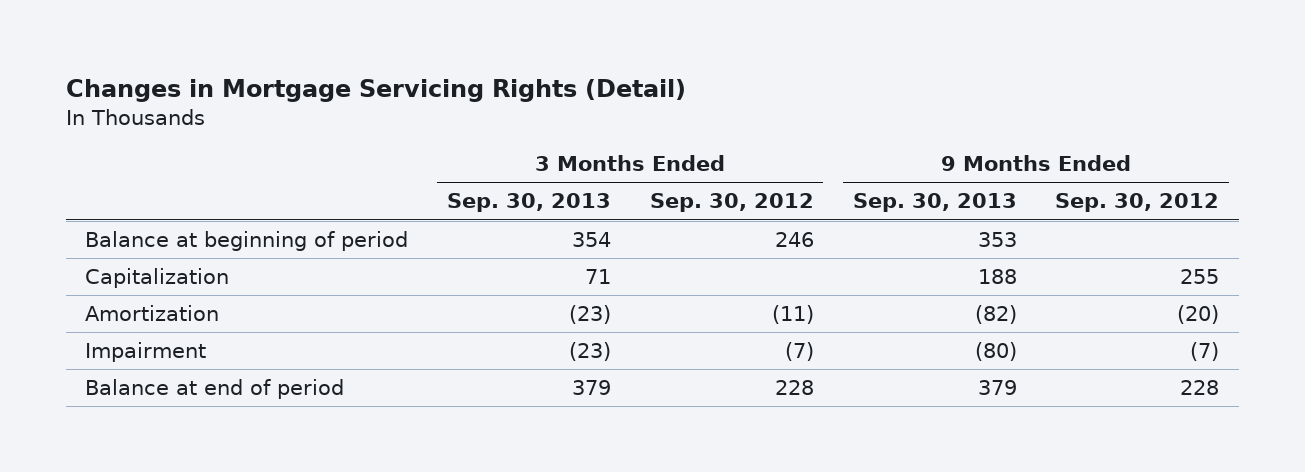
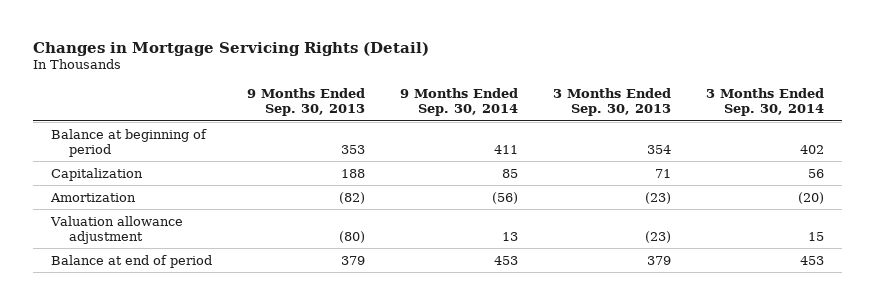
[649,193,814,213] Sep. 30, 2012 -> none
[1055,193,1220,213] Sep. 30, 2012 -> none
none -> [399,88,518,117] 9 Months Ended Sep. 30, 2014
none -> [705,88,824,117] 3 Months Ended Sep. 30, 2014
[85,342,207,363] Impairment -> [49,215,183,244] Valuation allowance adjustment

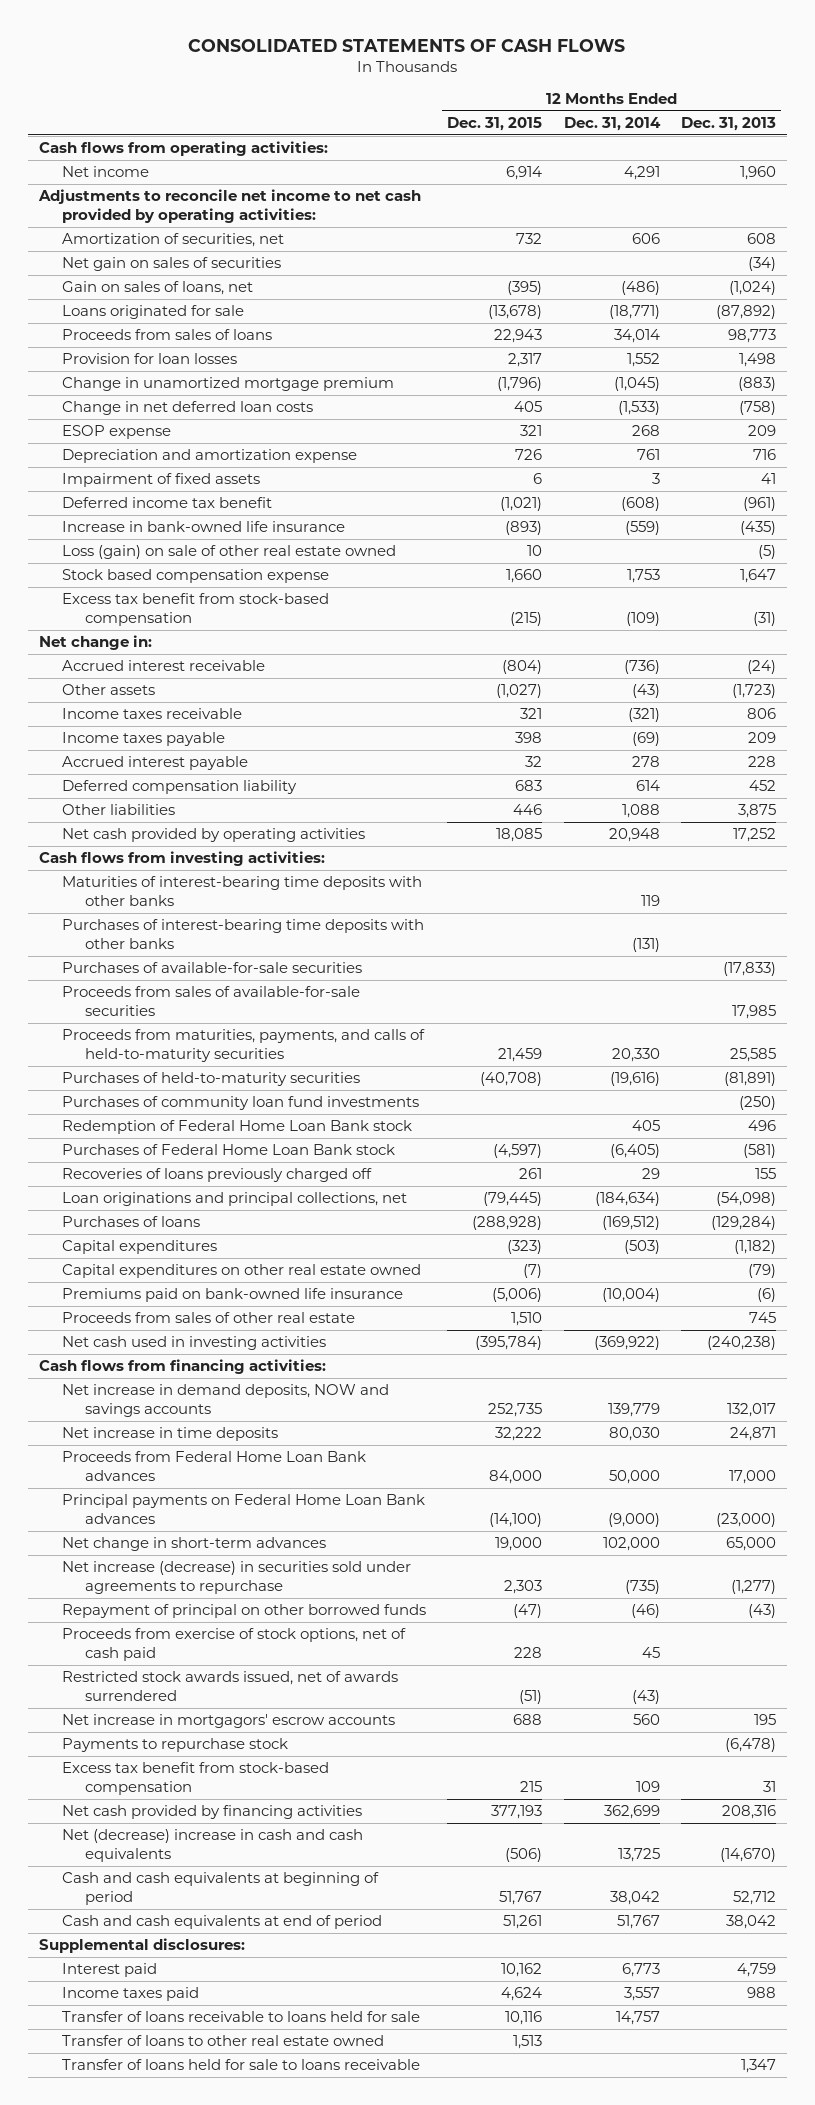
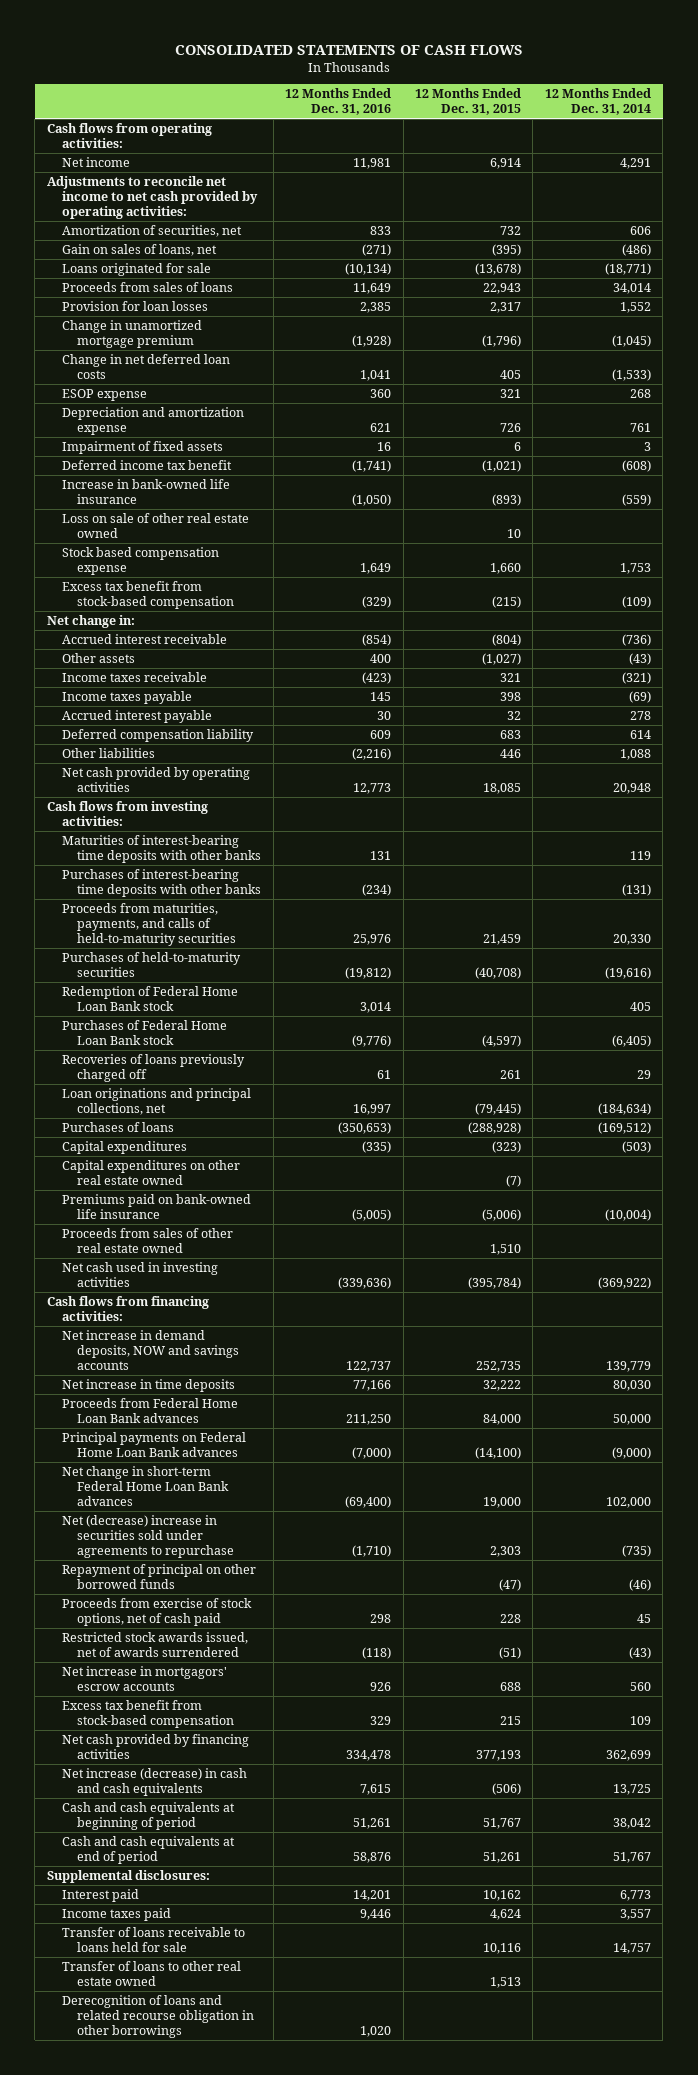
[680,117,776,132] Dec. 31, 2013 -> none
none -> [285,88,392,116] 12 Months Ended Dec. 31, 2016
[61,257,281,272] Net gain on sales of securities -> none
[61,545,396,560] Loss (gain) on sale of other real estate owned -> [62,512,250,538] Loss on sale of other real estate owned
[61,962,362,974] Purchases of available-for-sale securities -> none
[61,986,360,1017] Proceeds from sales of available-for-sale securities -> none
[61,1096,419,1111] Purchases of community loan fund investments -> none
[61,1312,355,1324] Proceeds from sales of other real estate -> [62,1227,234,1253] Proceeds from sales of other real estate owned
[61,1537,326,1552] Net change in short-term advances -> [62,1465,230,1506] Net change in short-term Federal Home Loan Bank advances
[61,1561,411,1595] Net increase (decrease) in securities sold under agreements to repurchase -> [62,1514,235,1558] Net (decrease) increase in securities sold under agreements to repurchase
[61,1738,288,1753] Payments to repurchase stock -> none
[61,1829,363,1863] Net (decrease) increase in cash and cash equivalents -> [62,1767,248,1796] Net increase (decrease) in cash and cash equivalents
[61,2059,420,2071] Transfer of loans held for sale to loans receivable -> none
none -> [62,1994,255,2038] Derecognition of loans and related recourse obligation in other borrowings

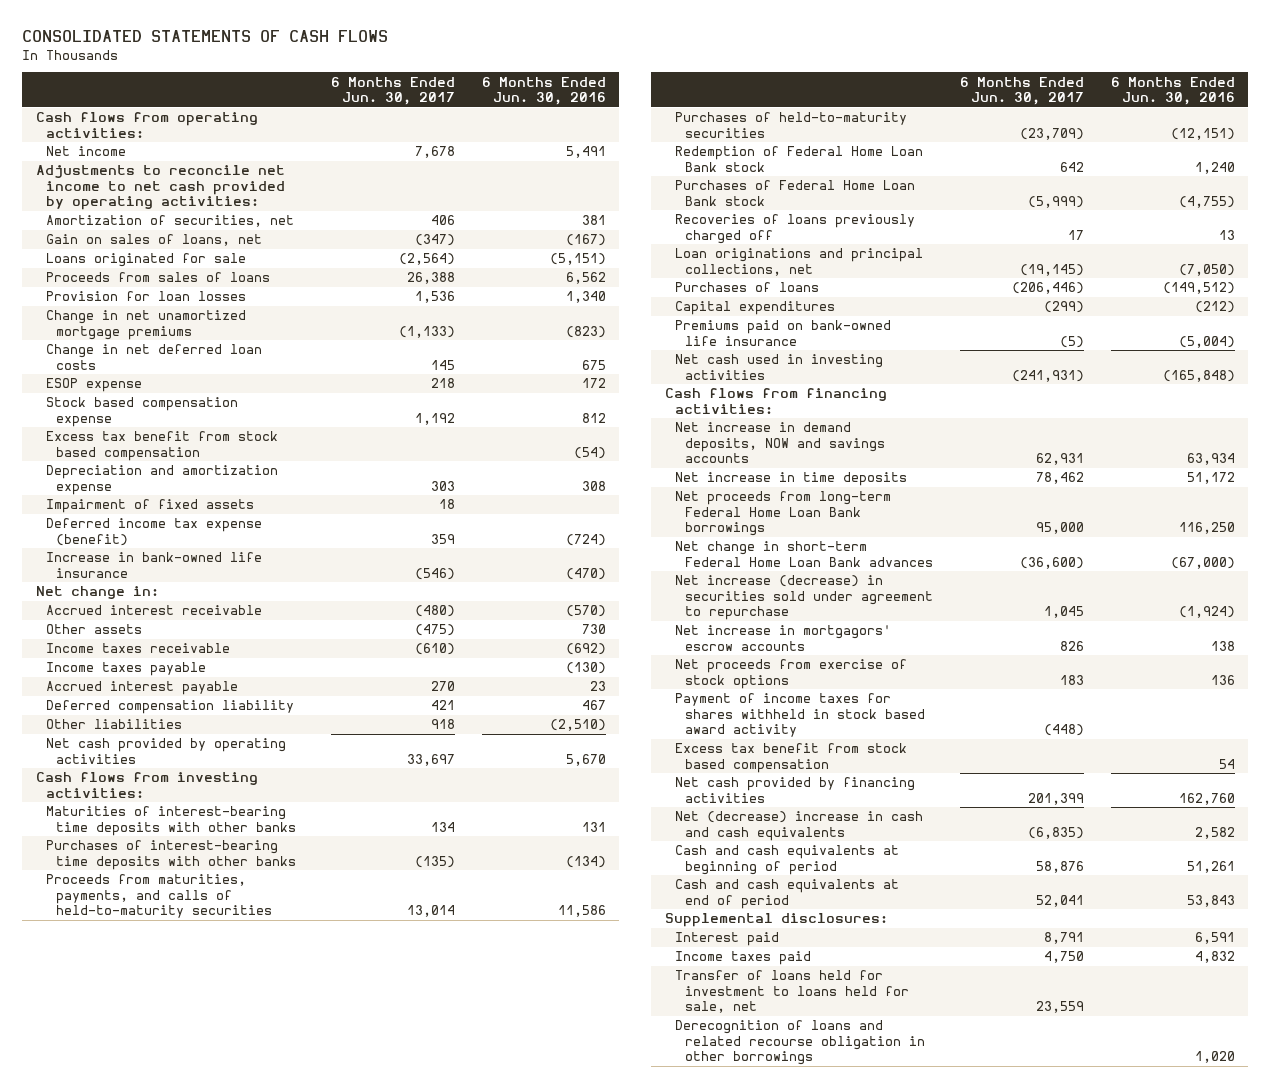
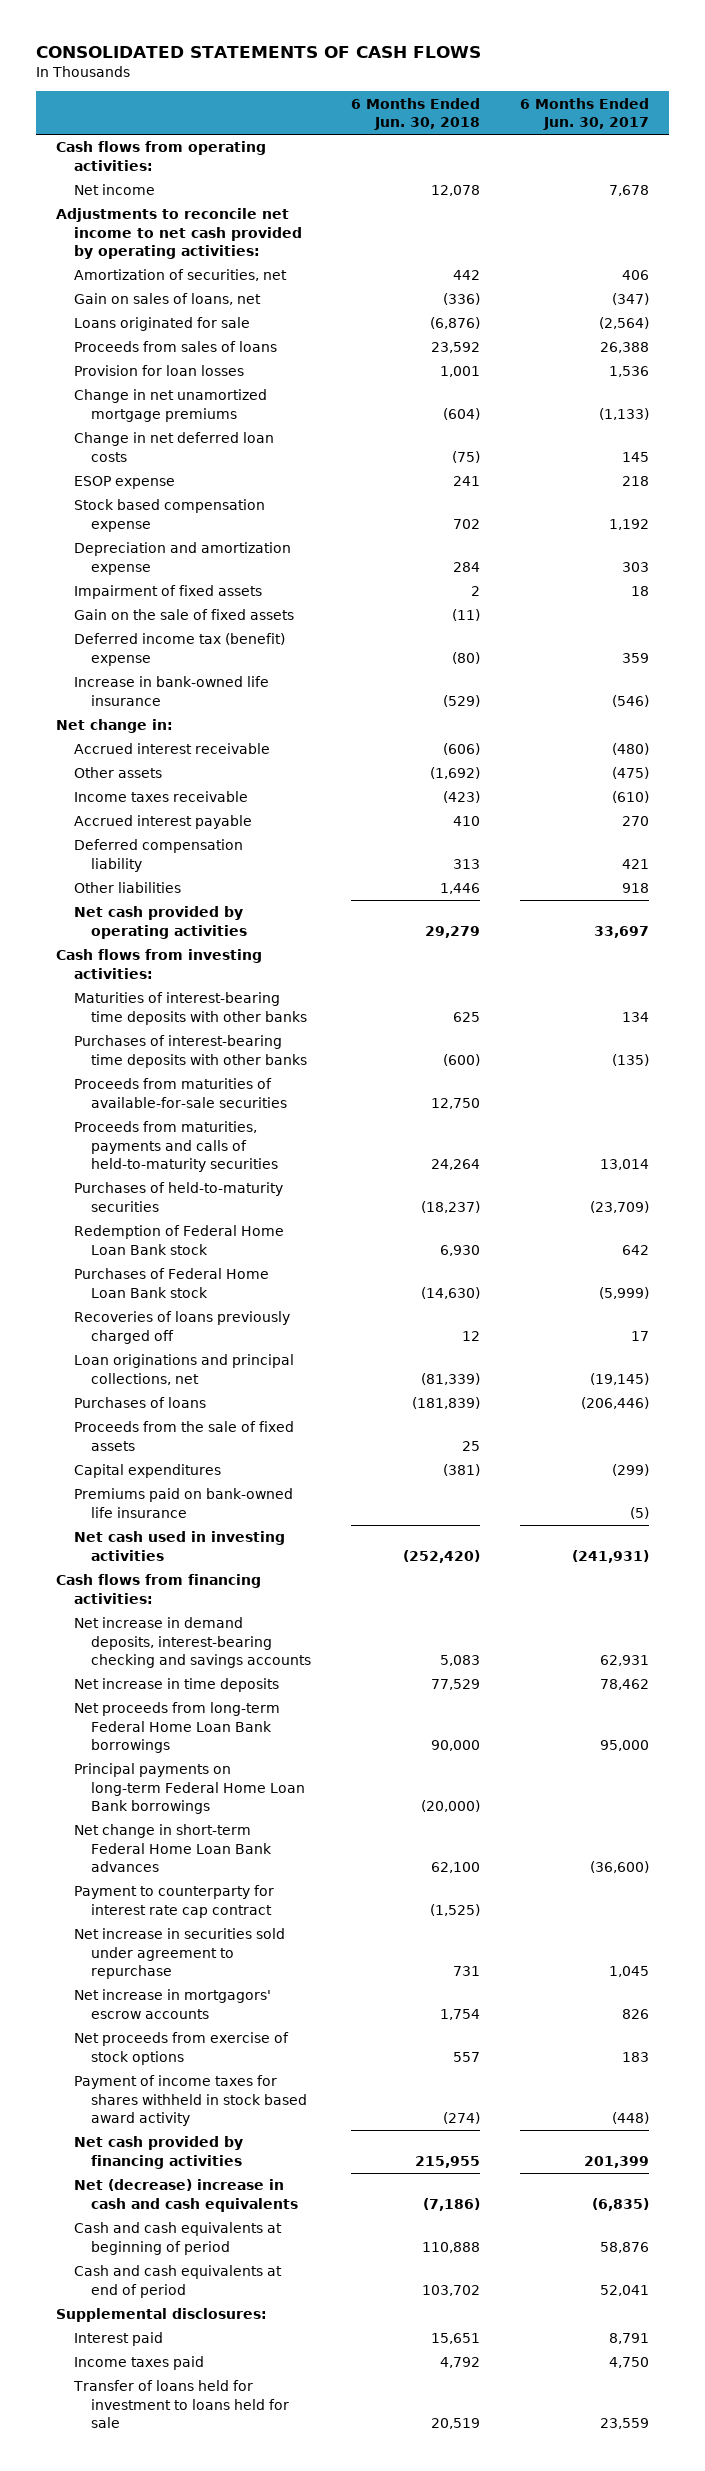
[481,76,606,106] 6 Months Ended Jun. 30, 2016 -> none
none -> [351,97,481,131] 6 Months Ended Jun. 30, 2018
[45,431,278,461] Excess tax benefit from stock based compensation -> none
none -> [73,609,294,621] Gain on the sale of fixed assets
[45,518,262,546] Deferred income tax expense (benefit) -> [73,633,285,666] Deferred income tax (benefit) expense
[45,662,206,677] Income taxes payable -> none
none -> [73,1078,288,1108] Proceeds from maturities of available-for-sale securities
[45,874,272,918] Proceeds from maturities, payments, and calls of held-to-maturity securities -> [73,1121,279,1173] Proceeds from maturities, payments and calls of held-to-maturity securities
none -> [73,1421,294,1451] Proceeds from the sale of fixed assets
[674,422,885,463] Net increase in demand deposits, NOW and savings accounts -> [73,1617,312,1669] Net increase in demand deposits, interest-bearing checking and savings accounts
none -> [73,1763,306,1815] Principal payments on long-term Federal Home Loan Bank borrowings
none -> [73,1885,274,1918] Payment to counterparty for interest rate cap contract
[674,575,933,620] Net increase (decrease) in securities sold under agreement to repurchase -> [73,1928,285,1980] Net increase in securities sold under agreement to repurchase
[674,743,907,773] Excess tax benefit from stock based compensation -> none
[674,1020,925,1065] Derecognition of loans and related recourse obligation in other borrowings -> none
[674,970,909,1013] Transfer of loans held for investment to loans held for sale, net -> [72,2380,290,2429] Transfer of loans held for investment to loans held for sale

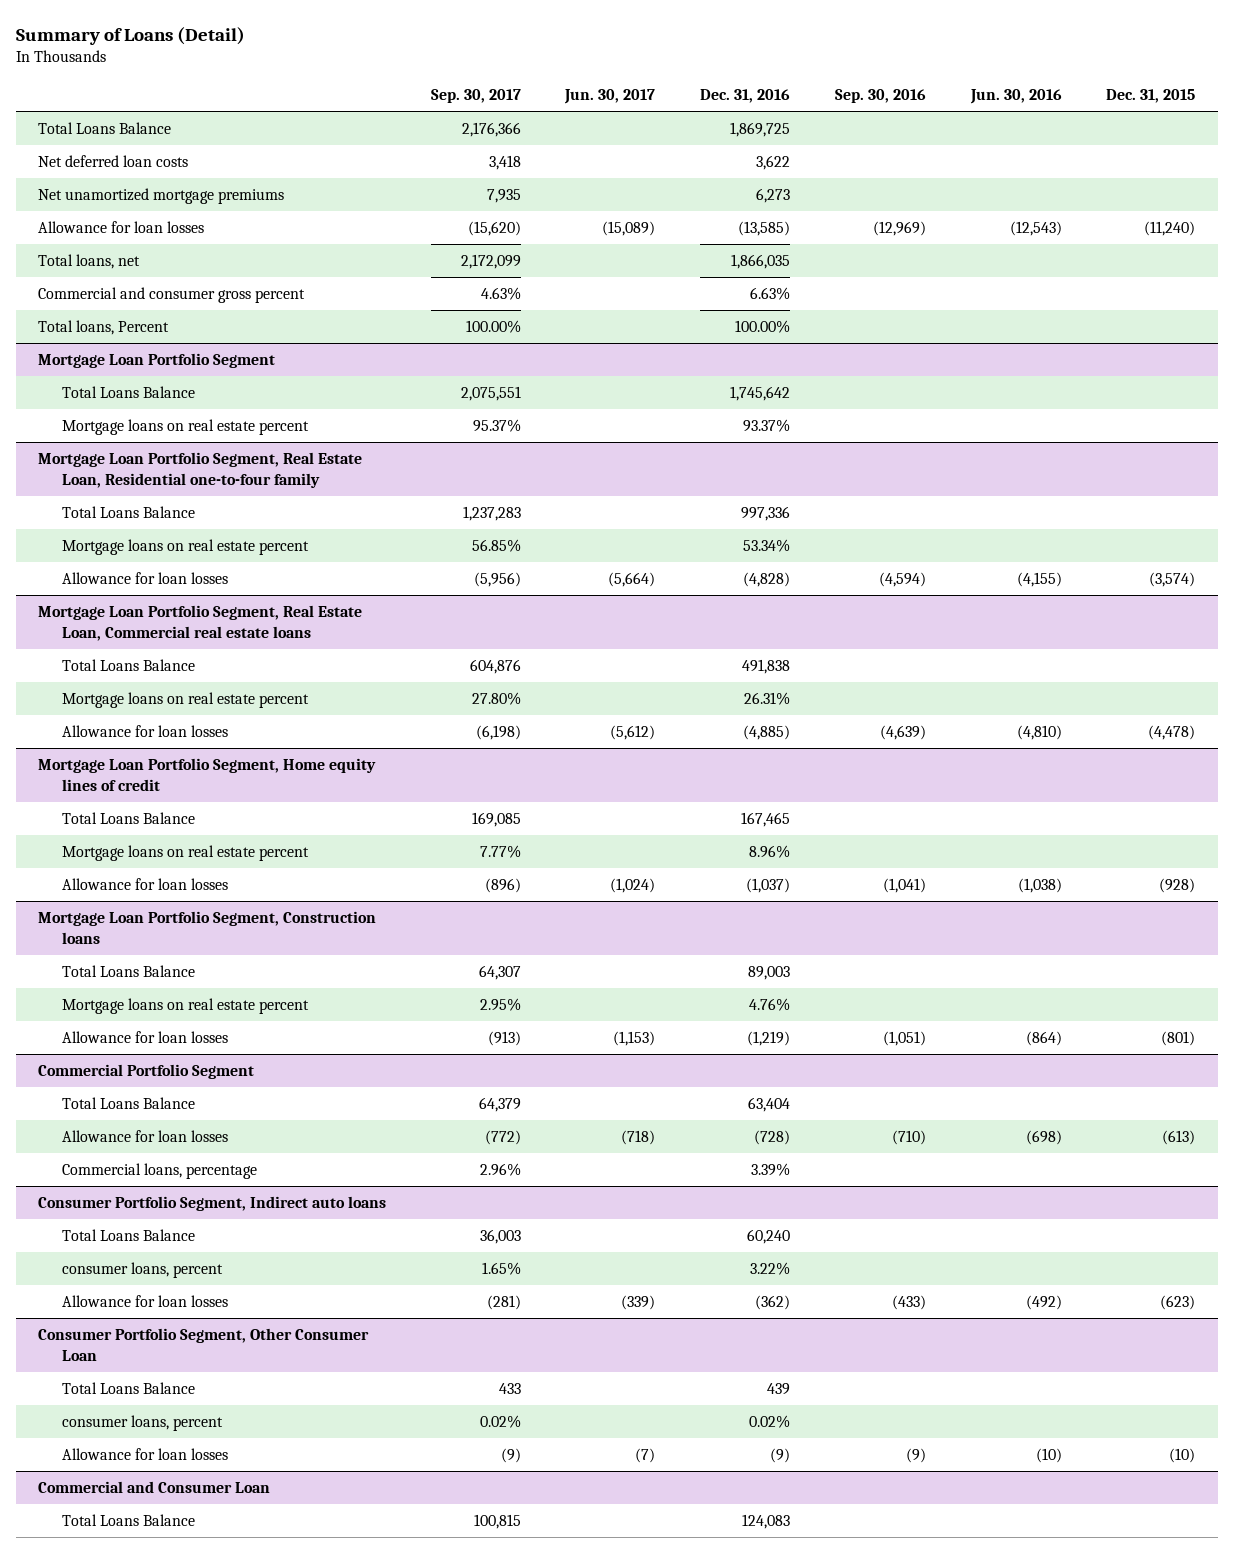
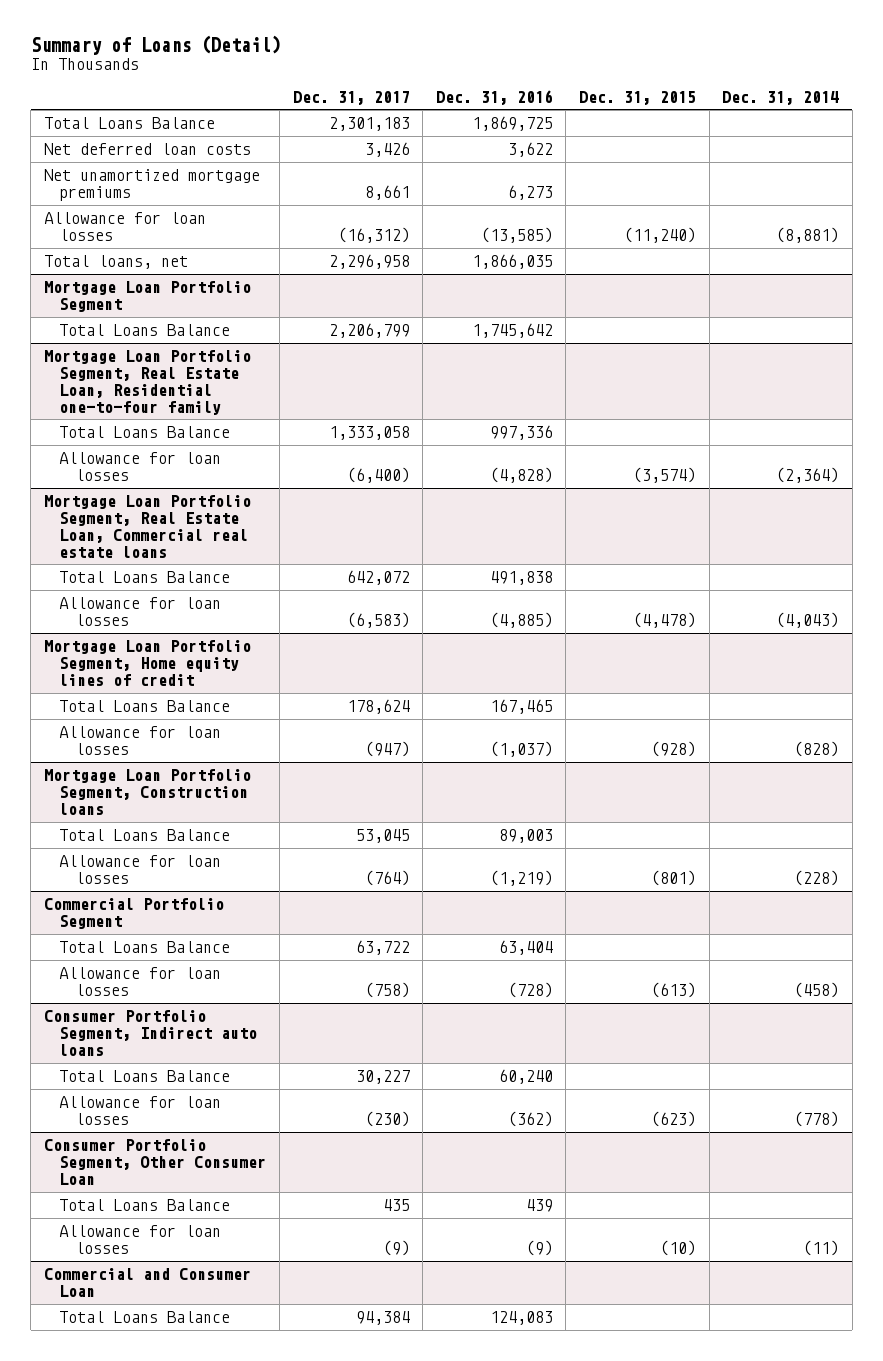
[430,89,521,104] Sep. 30, 2017 -> none
[564,89,656,105] Jun. 30, 2017 -> none
[834,89,926,104] Sep. 30, 2016 -> none
[969,89,1062,105] Jun. 30, 2016 -> none
none -> [292,90,410,105] Dec. 31, 2017
none -> [722,90,840,105] Dec. 31, 2014
[37,286,305,303] Commercial and consumer gross percent -> none
[37,319,169,335] Total loans, Percent -> none
[61,418,309,435] Mortgage loans on real estate percent -> none
[61,538,309,555] Mortgage loans on real estate percent -> none
[61,691,309,708] Mortgage loans on real estate percent -> none
[61,844,309,861] Mortgage loans on real estate percent -> none
[61,997,309,1014] Mortgage loans on real estate percent -> none
[61,1162,257,1179] Commercial loans, percentage -> none
[61,1261,223,1278] consumer loans, percent -> none
[61,1414,223,1431] consumer loans, percent -> none

